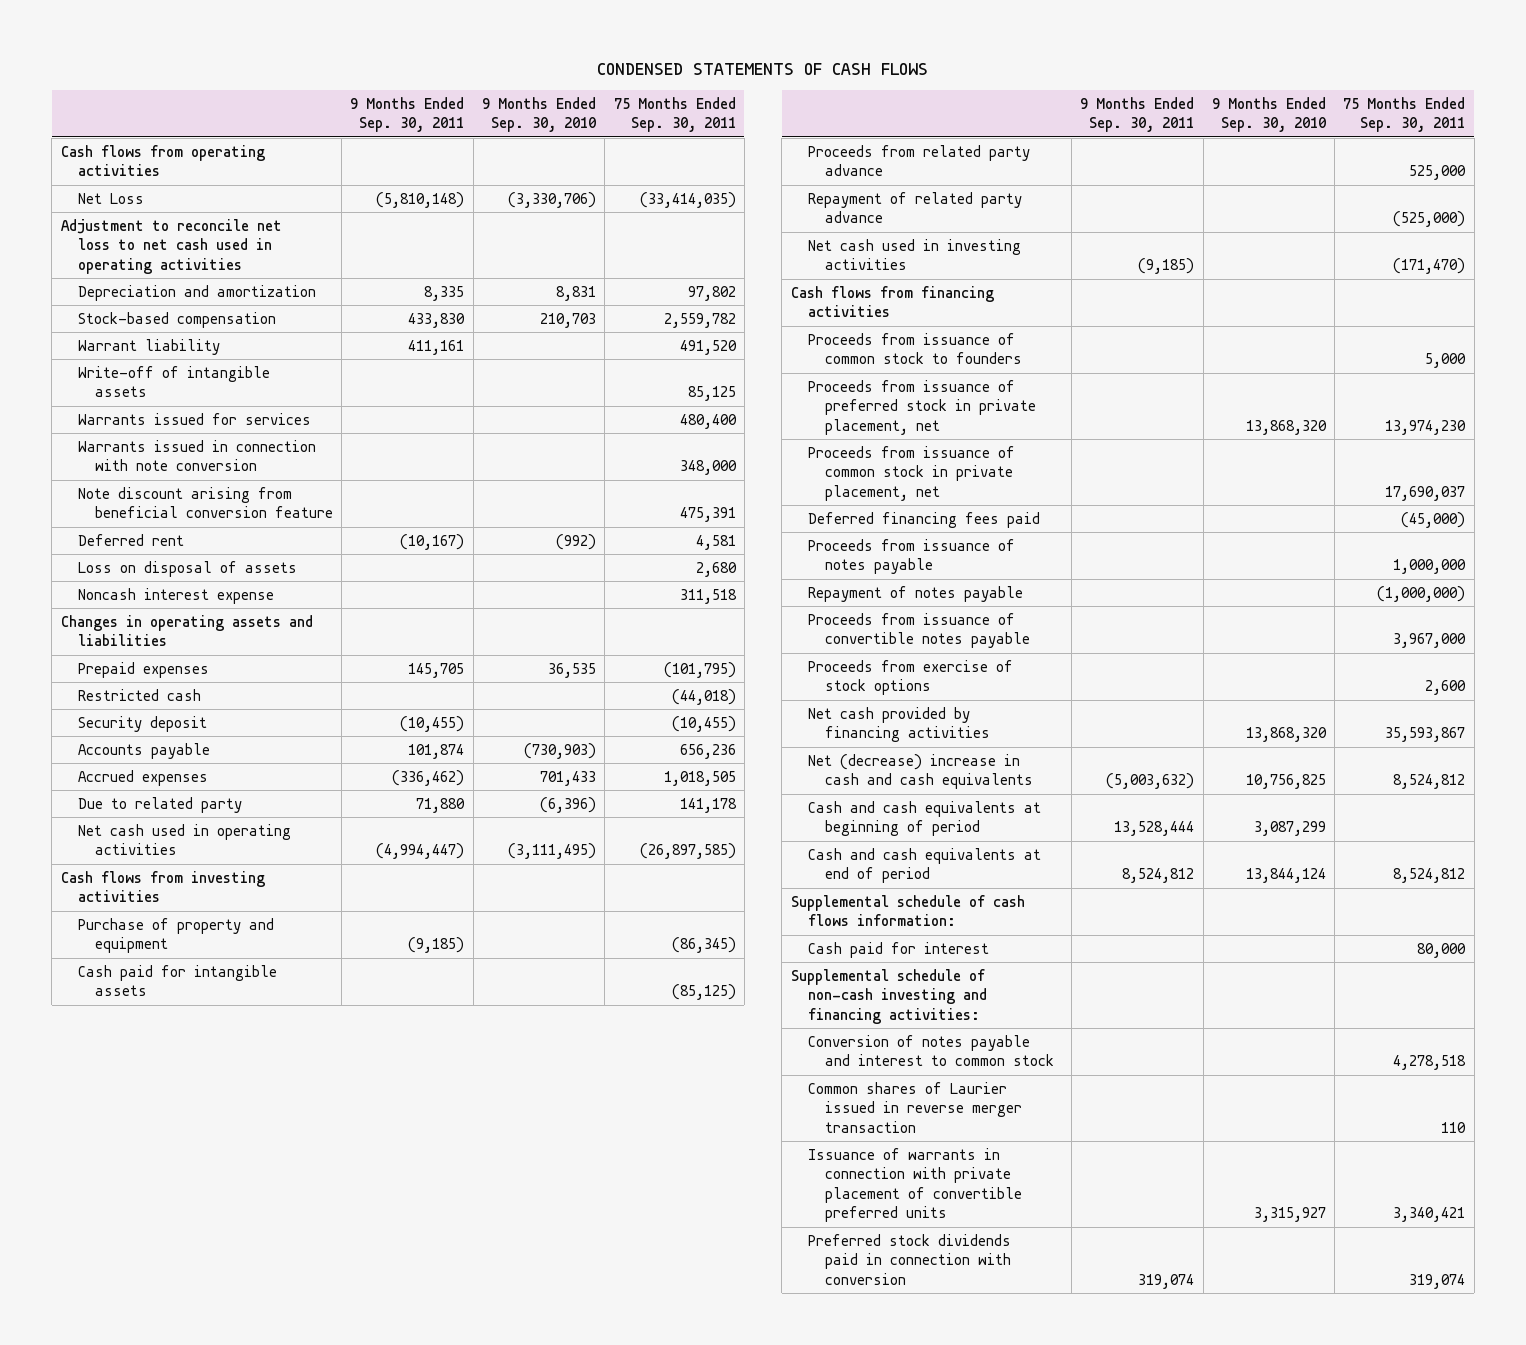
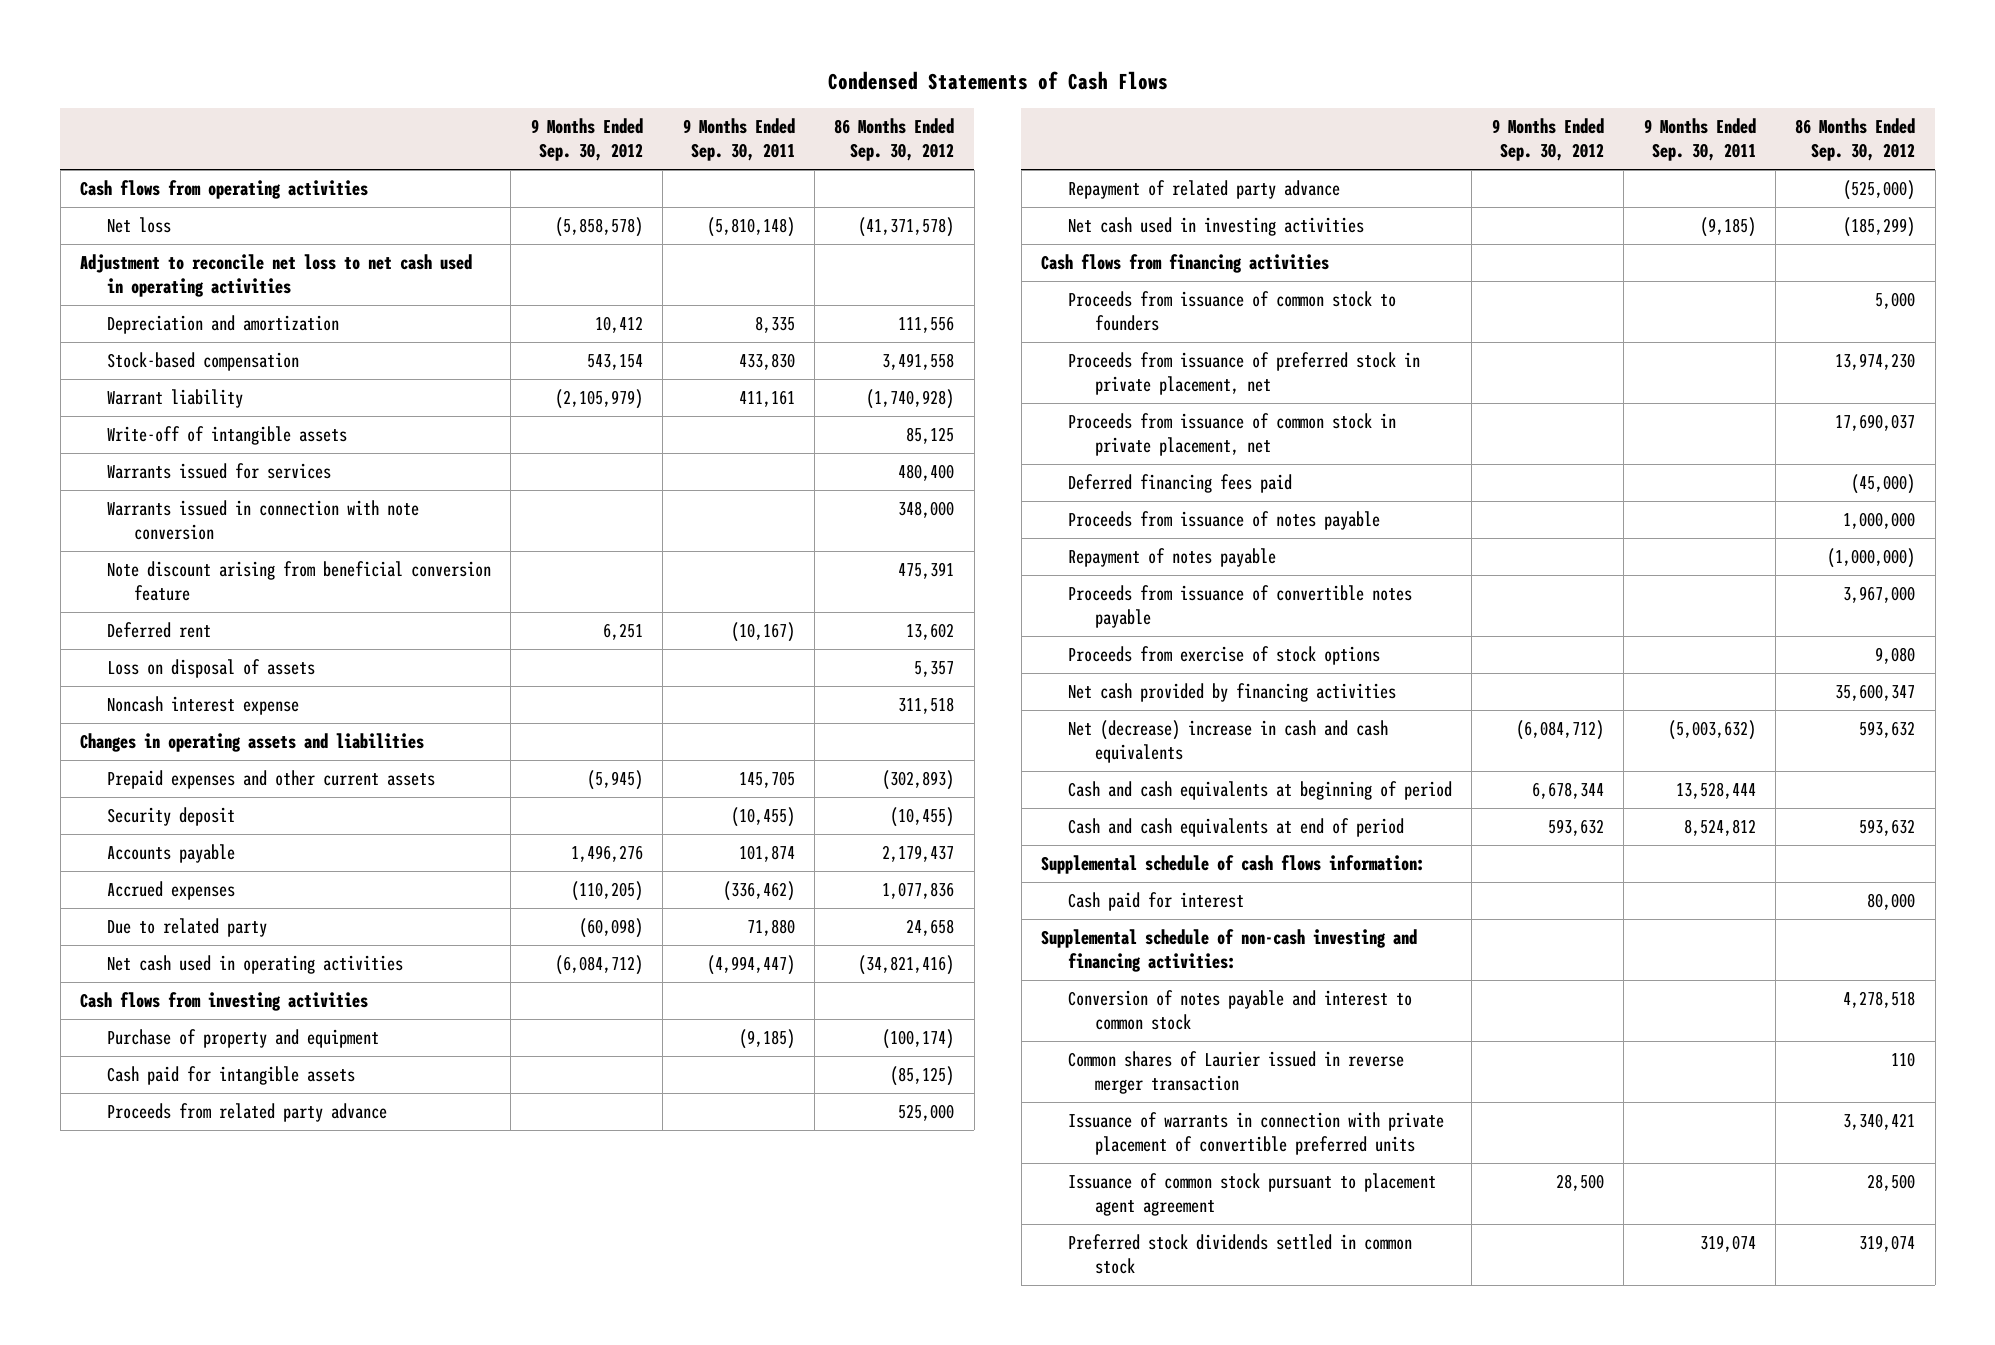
[597,63,929,76] CONDENSED STATEMENTS OF CASH FLOWS -> [827,71,1168,91] Condensed Statements of Cash Flows
[481,96,596,133] 9 Months Ended Sep. 30, 2010 -> none
[613,96,736,133] 75 Months Ended Sep. 30, 2011 -> none
none -> [530,117,643,162] 9 Months Ended Sep. 30, 2012
none -> [834,117,955,162] 86 Months Ended Sep. 30, 2012
[77,192,144,204] Net Loss -> [106,217,171,234] Net loss
[77,688,201,701] Restricted cash -> none
[77,661,209,678] Prepaid expenses -> [106,770,435,790] Prepaid expenses and other current assets
none -> [1067,1173,1436,1217] Issuance of common stock pursuant to placement agent agreement
[807,1233,1011,1285] Preferred stock dividends paid in connection with conversion -> [1067,1234,1412,1275] Preferred stock dividends settled in common stock

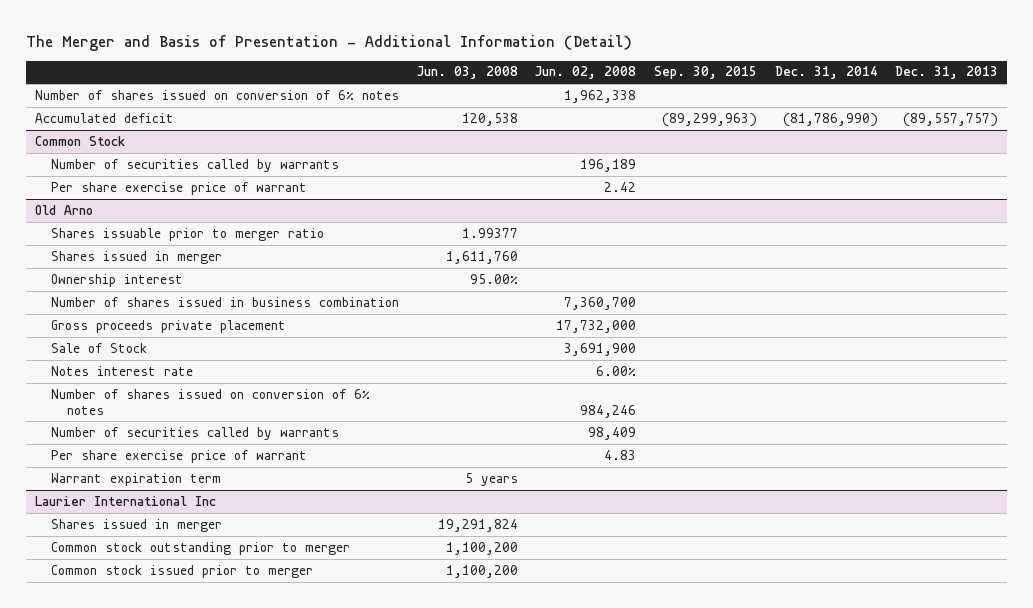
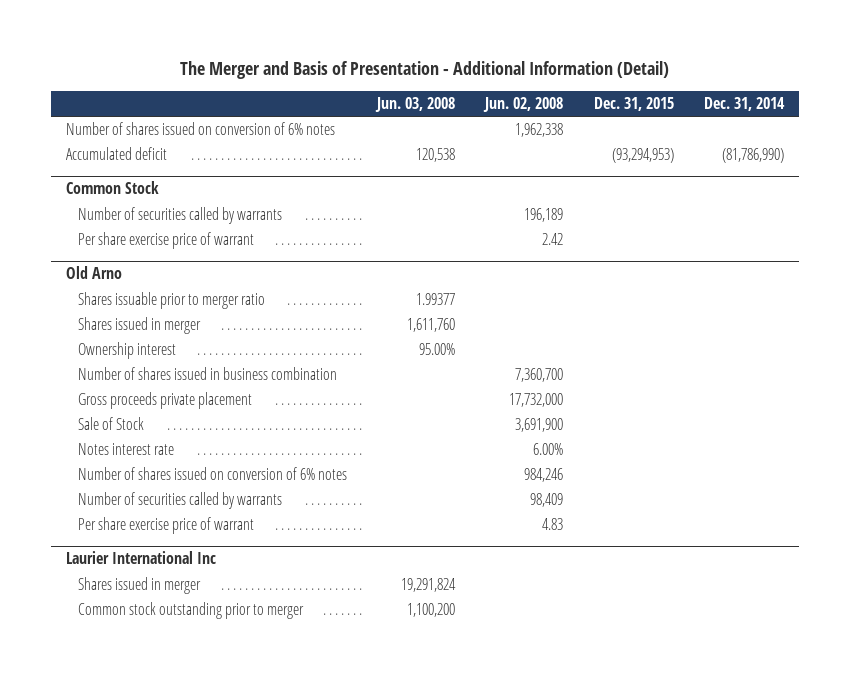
[654,66,758,80] Sep. 30, 2015 -> none
[895,66,999,80] Dec. 31, 2013 -> none
none -> [593,96,674,111] Dec. 31, 2015
[50,472,221,486] Warrant expiration term -> none
[50,564,313,578] Common stock issued prior to merger -> none

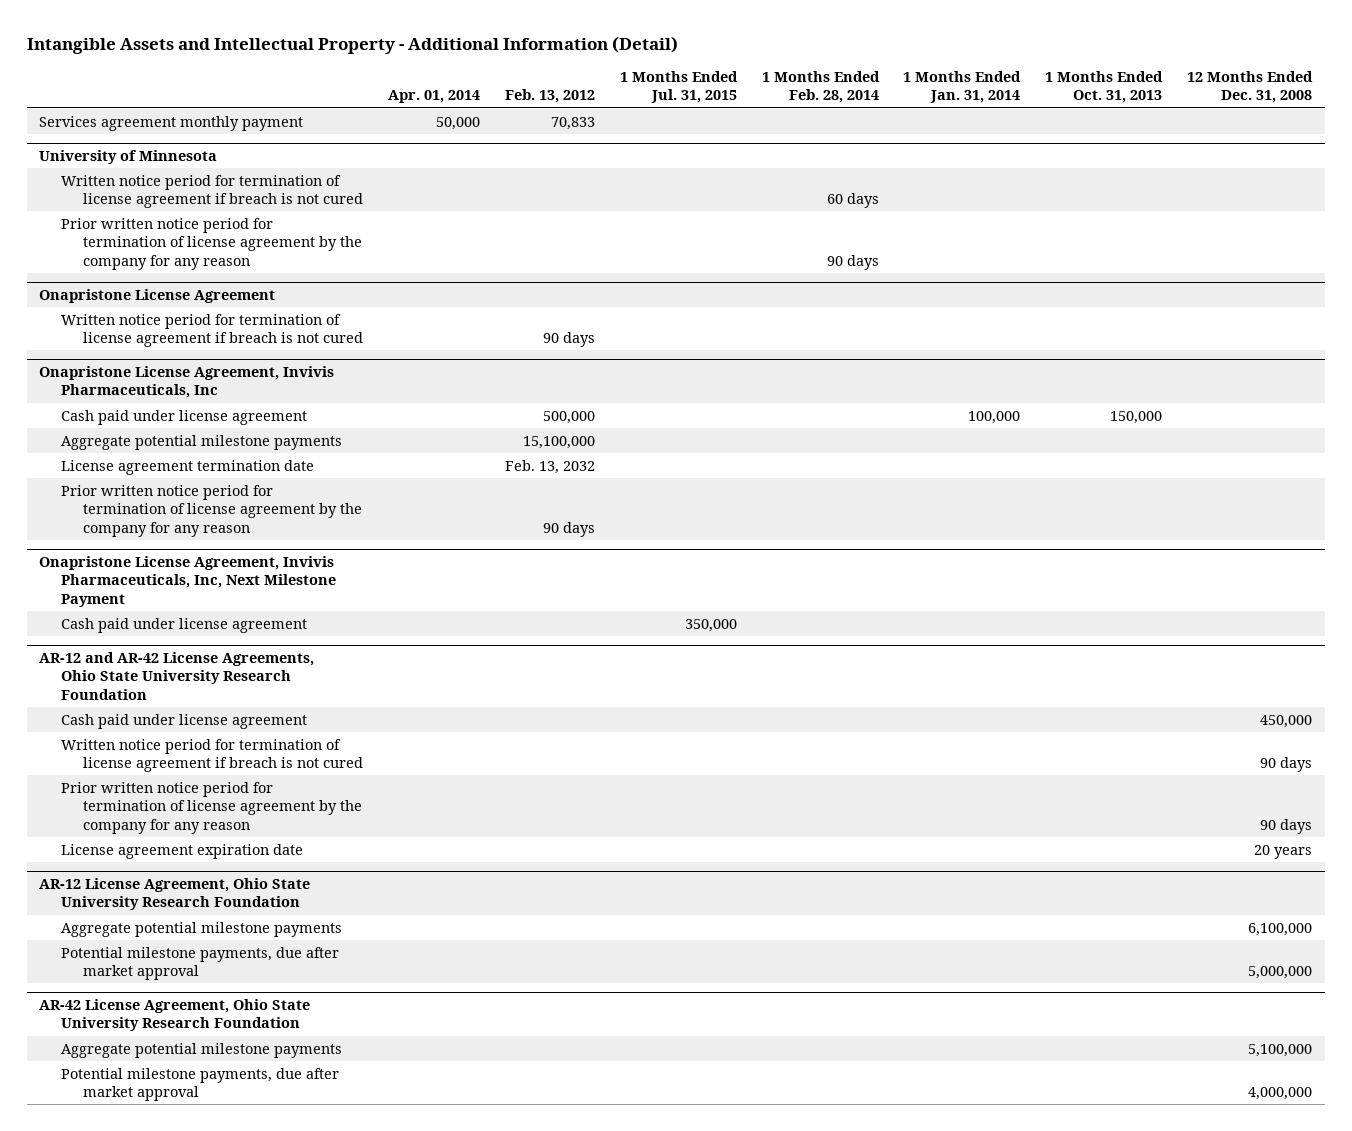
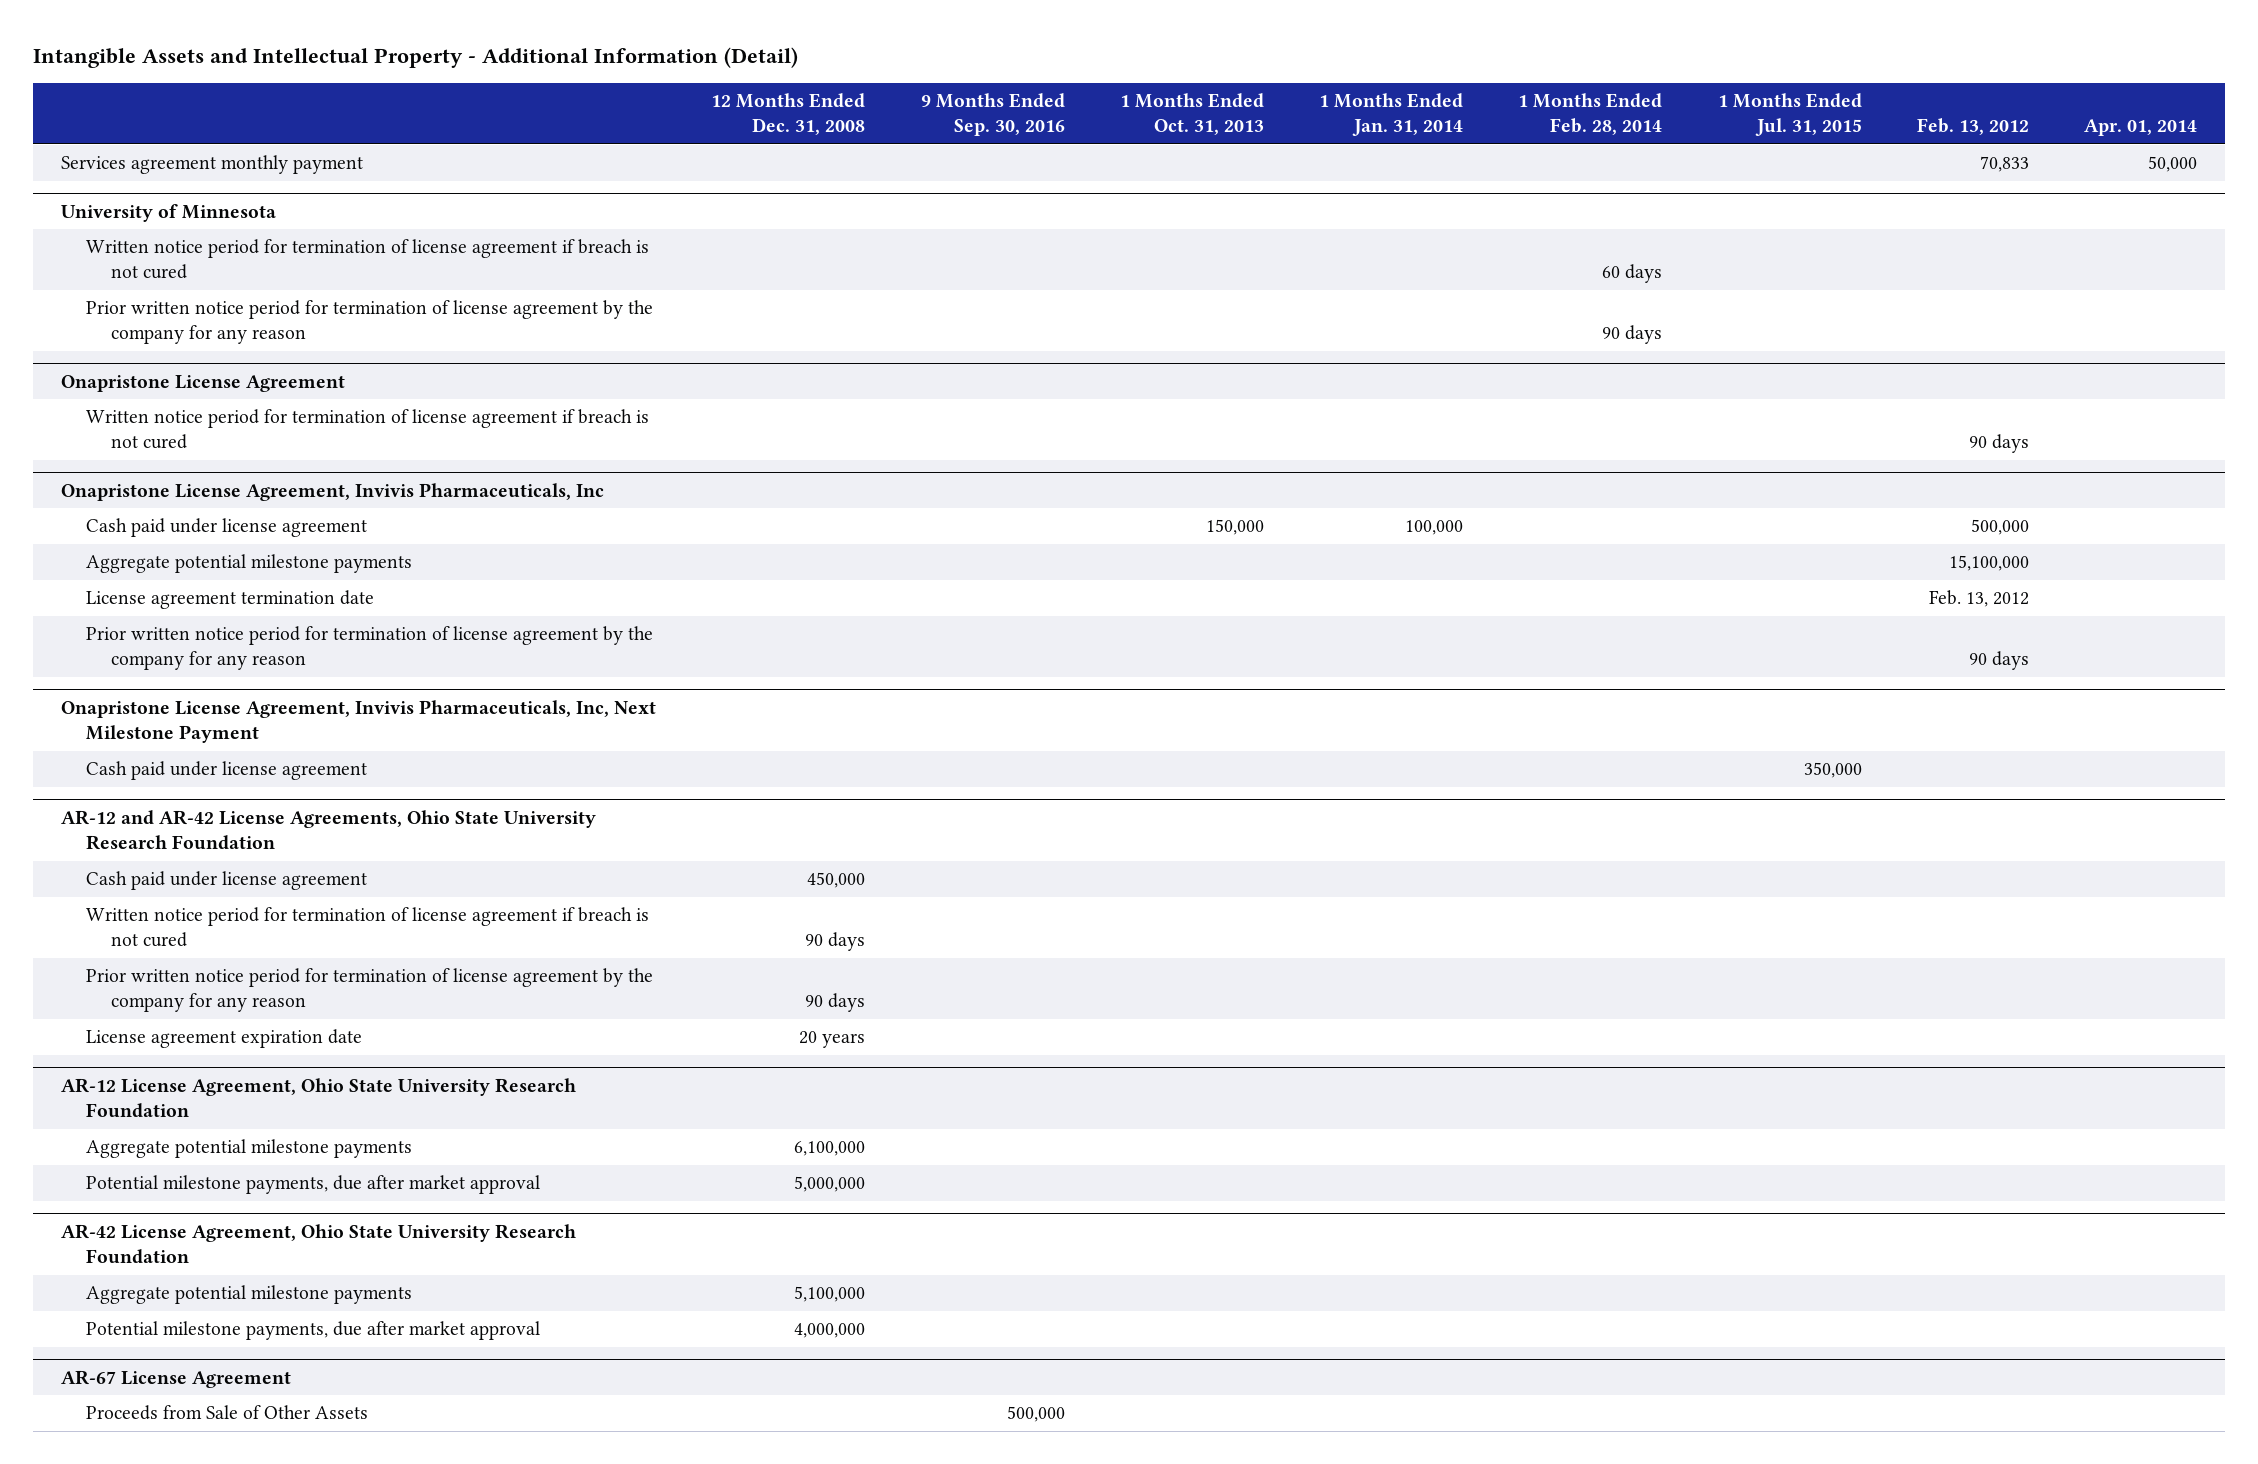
none -> [920,93,1065,137] 9 Months Ended Sep. 30, 2016
[504,459,595,474] Feb. 13, 2032 -> [1928,590,2029,608] Feb. 13, 2012
none -> [61,1369,292,1388] AR-67 License Agreement
none -> [86,1405,369,1421] Proceeds from Sale of Other Assets

